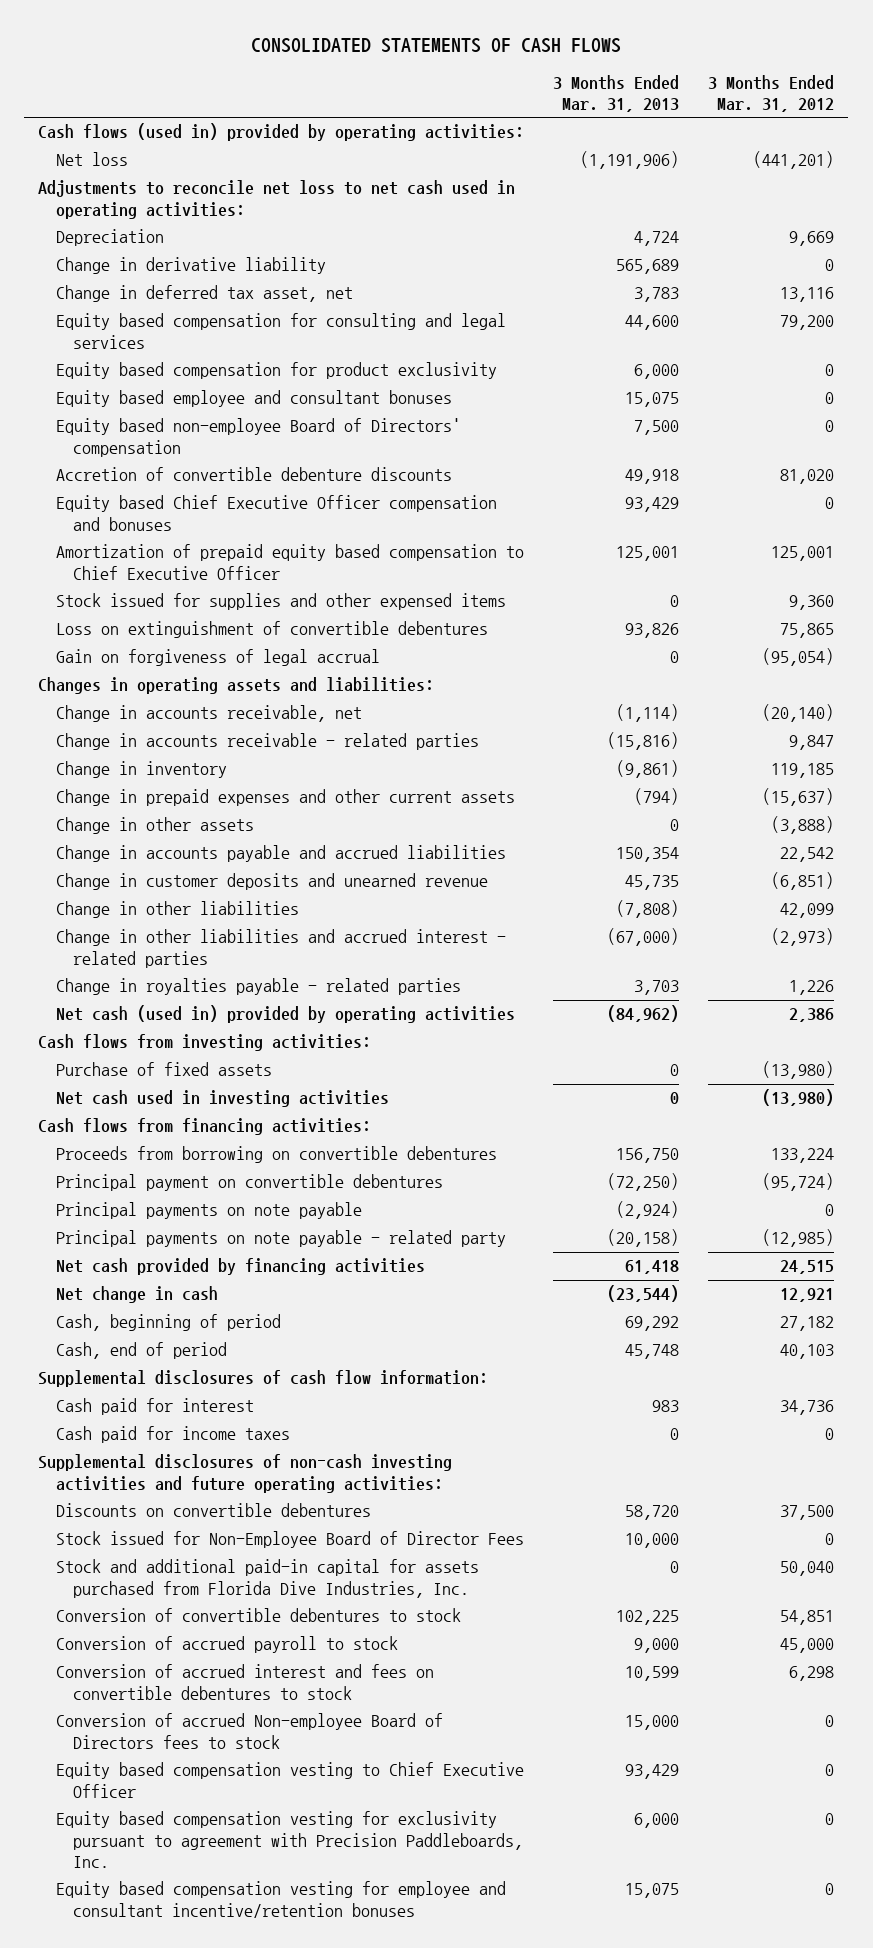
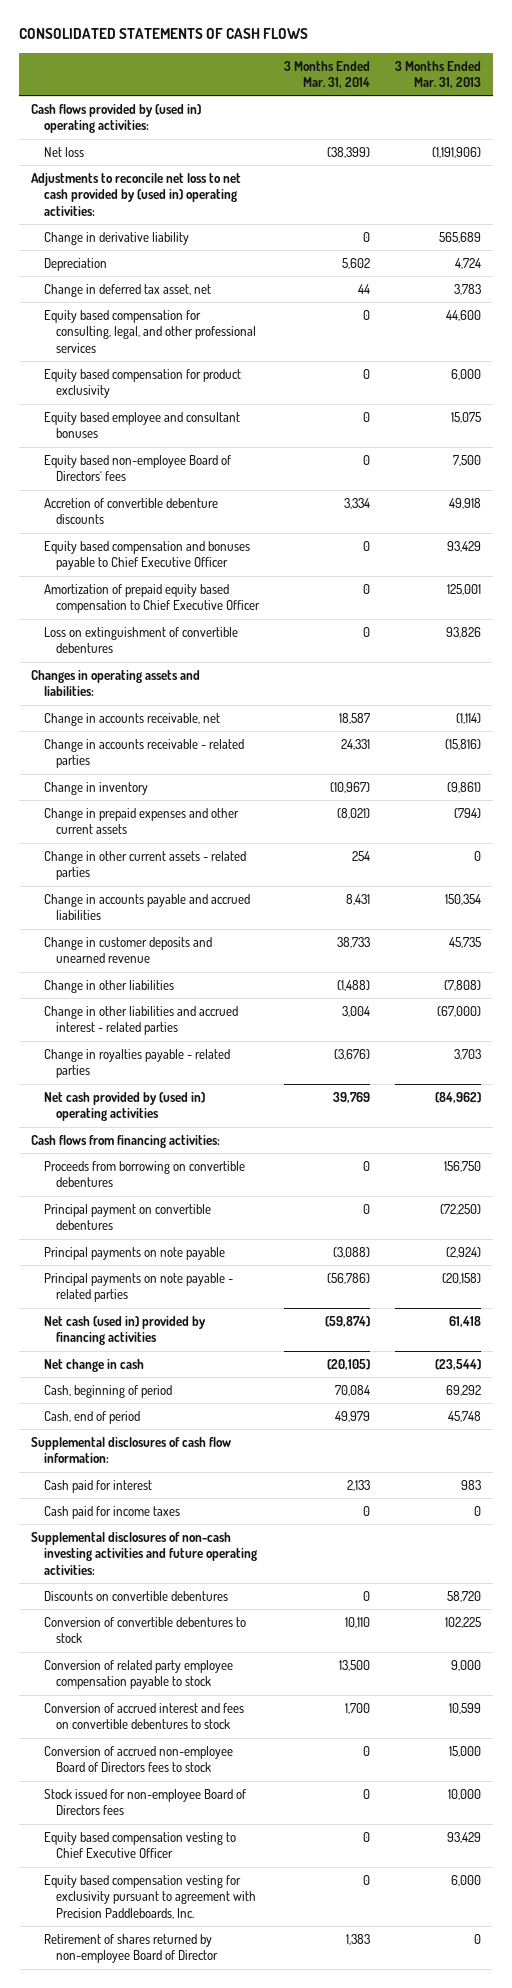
[708,74,835,112] 3 Months Ended Mar. 31, 2012 -> none
none -> [284,60,371,89] 3 Months Ended Mar. 31, 2014
[38,123,525,142] Cash flows (used in) provided by operating activities: -> [31,103,202,134] Cash flows provided by (used in) operating activities:
[38,180,516,219] Adjustments to reconcile net loss to net cash used in operating activities: -> [31,172,242,217] Adjustments to reconcile net loss to net cash provided by (used in) operating activities:
[55,229,164,247] Depreciation -> [43,257,107,271] Depreciation
[55,313,506,349] Equity based compensation for consulting and legal services -> [43,309,257,354] Equity based compensation for consulting, legal, and other professional services
[55,418,461,457] Equity based non-employee Board of Directors' compensation -> [43,454,231,482] Equity based non-employee Board of Directors' fees
[55,495,497,531] Equity based Chief Executive Officer compensation and bonuses -> [43,540,250,571] Equity based compensation and bonuses payable to Chief Executive Officer
[55,593,506,611] Stock issued for supplies and other expensed items -> none
[55,649,380,667] Gain on forgiveness of legal accrual -> none
[55,817,254,835] Change in other assets -> [43,850,246,881] Change in other current assets - related parties
[38,1034,372,1052] Cash flows from investing activities: -> none
[55,1062,272,1077] Purchase of fixed assets -> none
[55,1090,389,1108] Net cash used in investing activities -> none
[55,1005,515,1024] Net cash (used in) provided by operating activities -> [43,1091,205,1122] Net cash provided by (used in) operating activities
[55,1230,506,1248] Principal payments on note payable - related party -> [43,1272,233,1303] Principal payments on note payable - related parties
[55,1258,425,1276] Net cash provided by financing activities -> [43,1315,206,1346] Net cash (used in) provided by financing activities
[55,1531,524,1549] Stock issued for Non-Employee Board of Director Fees -> none
[55,1559,479,1598] Stock and additional paid-in capital for assets purchased from Florida Dive Industries, Inc. -> none
[55,1636,398,1654] Conversion of accrued payroll to stock -> none
none -> [43,1659,233,1690] Conversion of related party employee compensation payable to stock
[55,1713,443,1749] Conversion of accrued Non-employee Board of Directors fees to stock -> [43,1745,233,1773] Conversion of accrued non-employee Board of Directors fees to stock
none -> [43,1788,246,1816] Stock issued for non-employee Board of Directors fees
[55,1881,506,1918] Equity based compensation vesting for employee and consultant incentive/retention bonuses -> none
none -> [43,1933,219,1964] Retirement of shares returned by non-employee Board of Director

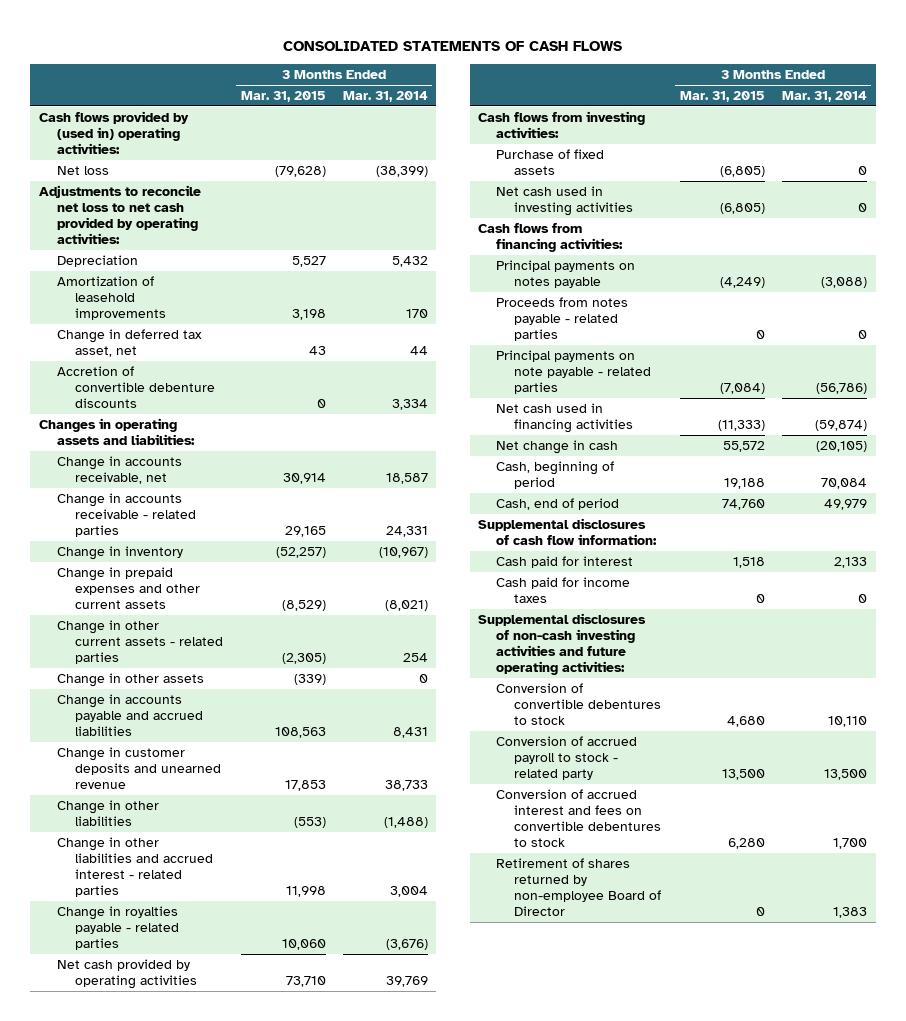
[394,60,481,89] 3 Months Ended Mar. 31, 2013 -> none
none -> [240,91,326,103] Mar. 31, 2015
[43,231,189,245] Change in derivative liability -> none
[31,172,242,217] Adjustments to reconcile net loss to net cash provided by (used in) operating activities: -> [39,184,202,245] Adjustments to reconcile net loss to net cash provided by operating activities:
[342,257,371,269] 5,602 -> [391,255,428,267] 5,432
none -> [57,275,167,321] Amortization of leasehold improvements
[43,309,257,354] Equity based compensation for consulting, legal, and other professional services -> none
[43,368,241,399] Equity based compensation for product exclusivity -> none
[43,411,240,439] Equity based employee and consultant bonuses -> none
[43,454,231,482] Equity based non-employee Board of Directors' fees -> none
[43,540,250,571] Equity based compensation and bonuses payable to Chief Executive Officer -> none
[43,583,261,614] Amortization of prepaid equity based compensation to Chief Executive Officer -> none
[43,626,238,654] Loss on extinguishment of convertible debentures -> none
none -> [57,672,205,687] Change in other assets
[43,1091,205,1122] Net cash provided by (used in) operating activities -> [57,958,198,990] Net cash provided by operating activities
none -> [478,110,646,139] Cash flows from investing activities:
none -> [496,148,605,176] Purchase of fixed assets
none -> [496,185,634,217] Net cash used in investing activities
[43,1160,245,1188] Proceeds from borrowing on convertible debentures -> none
[43,1203,211,1231] Principal payment on convertible debentures -> none
[43,1246,225,1260] Principal payments on note payable -> [496,259,636,289] Principal payments on notes payable
none -> [496,296,629,342] Proceeds from notes payable - related parties
[43,1315,206,1346] Net cash (used in) provided by financing activities -> [496,402,634,434] Net cash used in financing activities
[43,1590,228,1601] Discounts on convertible debentures -> none
[43,1659,233,1690] Conversion of related party employee compensation payable to stock -> [496,735,638,781] Conversion of accrued payroll to stock - related party
[43,1745,233,1773] Conversion of accrued non-employee Board of Directors fees to stock -> none
[43,1788,246,1816] Stock issued for non-employee Board of Directors fees -> none
[43,1831,236,1859] Equity based compensation vesting to Chief Executive Officer -> none
[43,1874,257,1920] Equity based compensation vesting for exclusivity pursuant to agreement with Precision Paddleboards, Inc. -> none

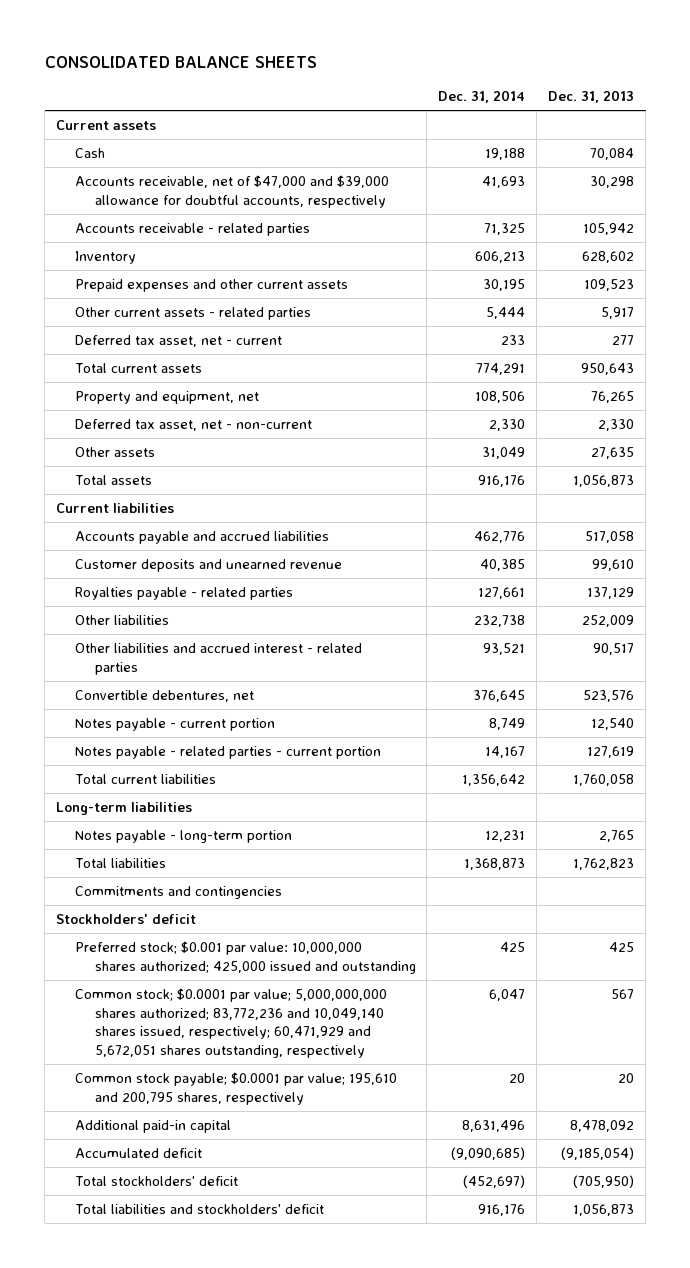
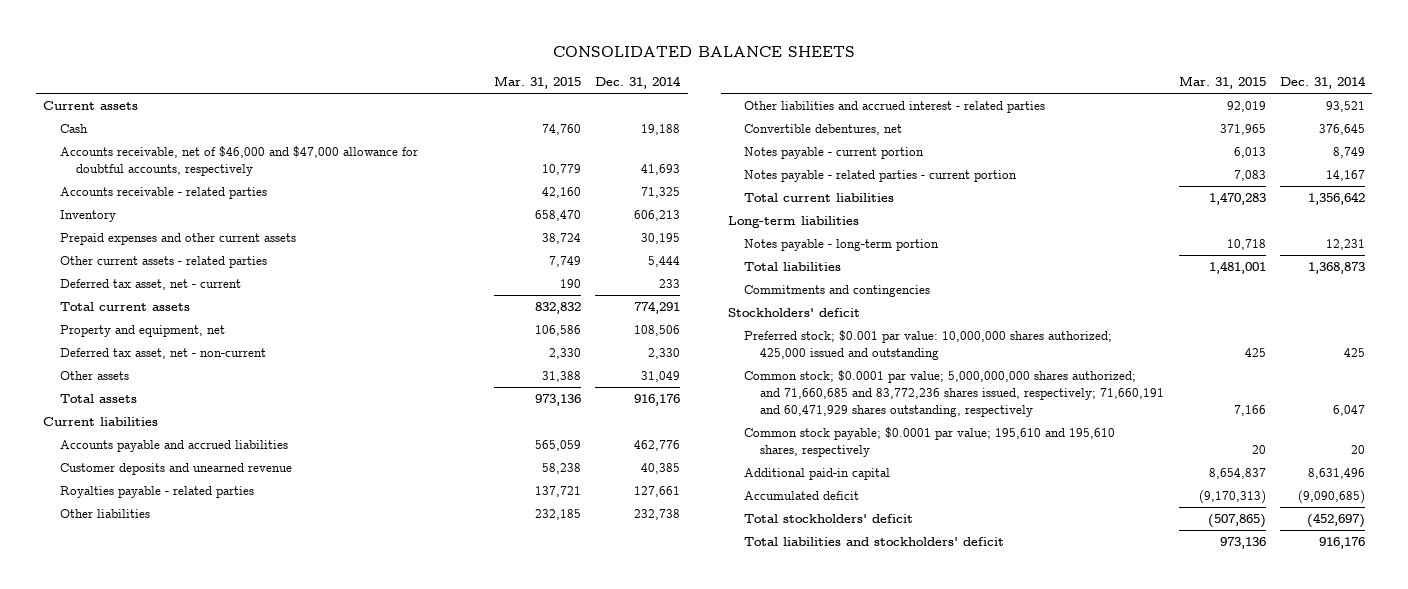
[548,90,635,104] Dec. 31, 2013 -> none
none -> [494,76,582,90] Mar. 31, 2015
[75,174,390,208] Accounts receivable, net of $47,000 and $39,000 allowance for doubtful accounts, respectively -> [59,146,418,177] Accounts receivable, net of $46,000 and $47,000 allowance for doubtful accounts, respectively
[75,987,388,1059] Common stock; $0.0001 par value; 5,000,000,000 shares authorized; 83,772,236 and 10,049,140 shares issued, respectively; 60,471,929 and 5,672,051 shares outstanding, respectively -> [744,370,1165,418] Common stock; $0.0001 par value; 5,000,000,000 shares authorized; and 71,660,685 and 83,772,236 shares issued, respectively; 71,660,191 and 60,471,929 shares outstanding, respectively
[75,1071,398,1105] Common stock payable; $0.0001 par value; 195,610 and 200,795 shares, respectively -> [744,427,1116,458] Common stock payable; $0.0001 par value; 195,610 and 195,610 shares, respectively

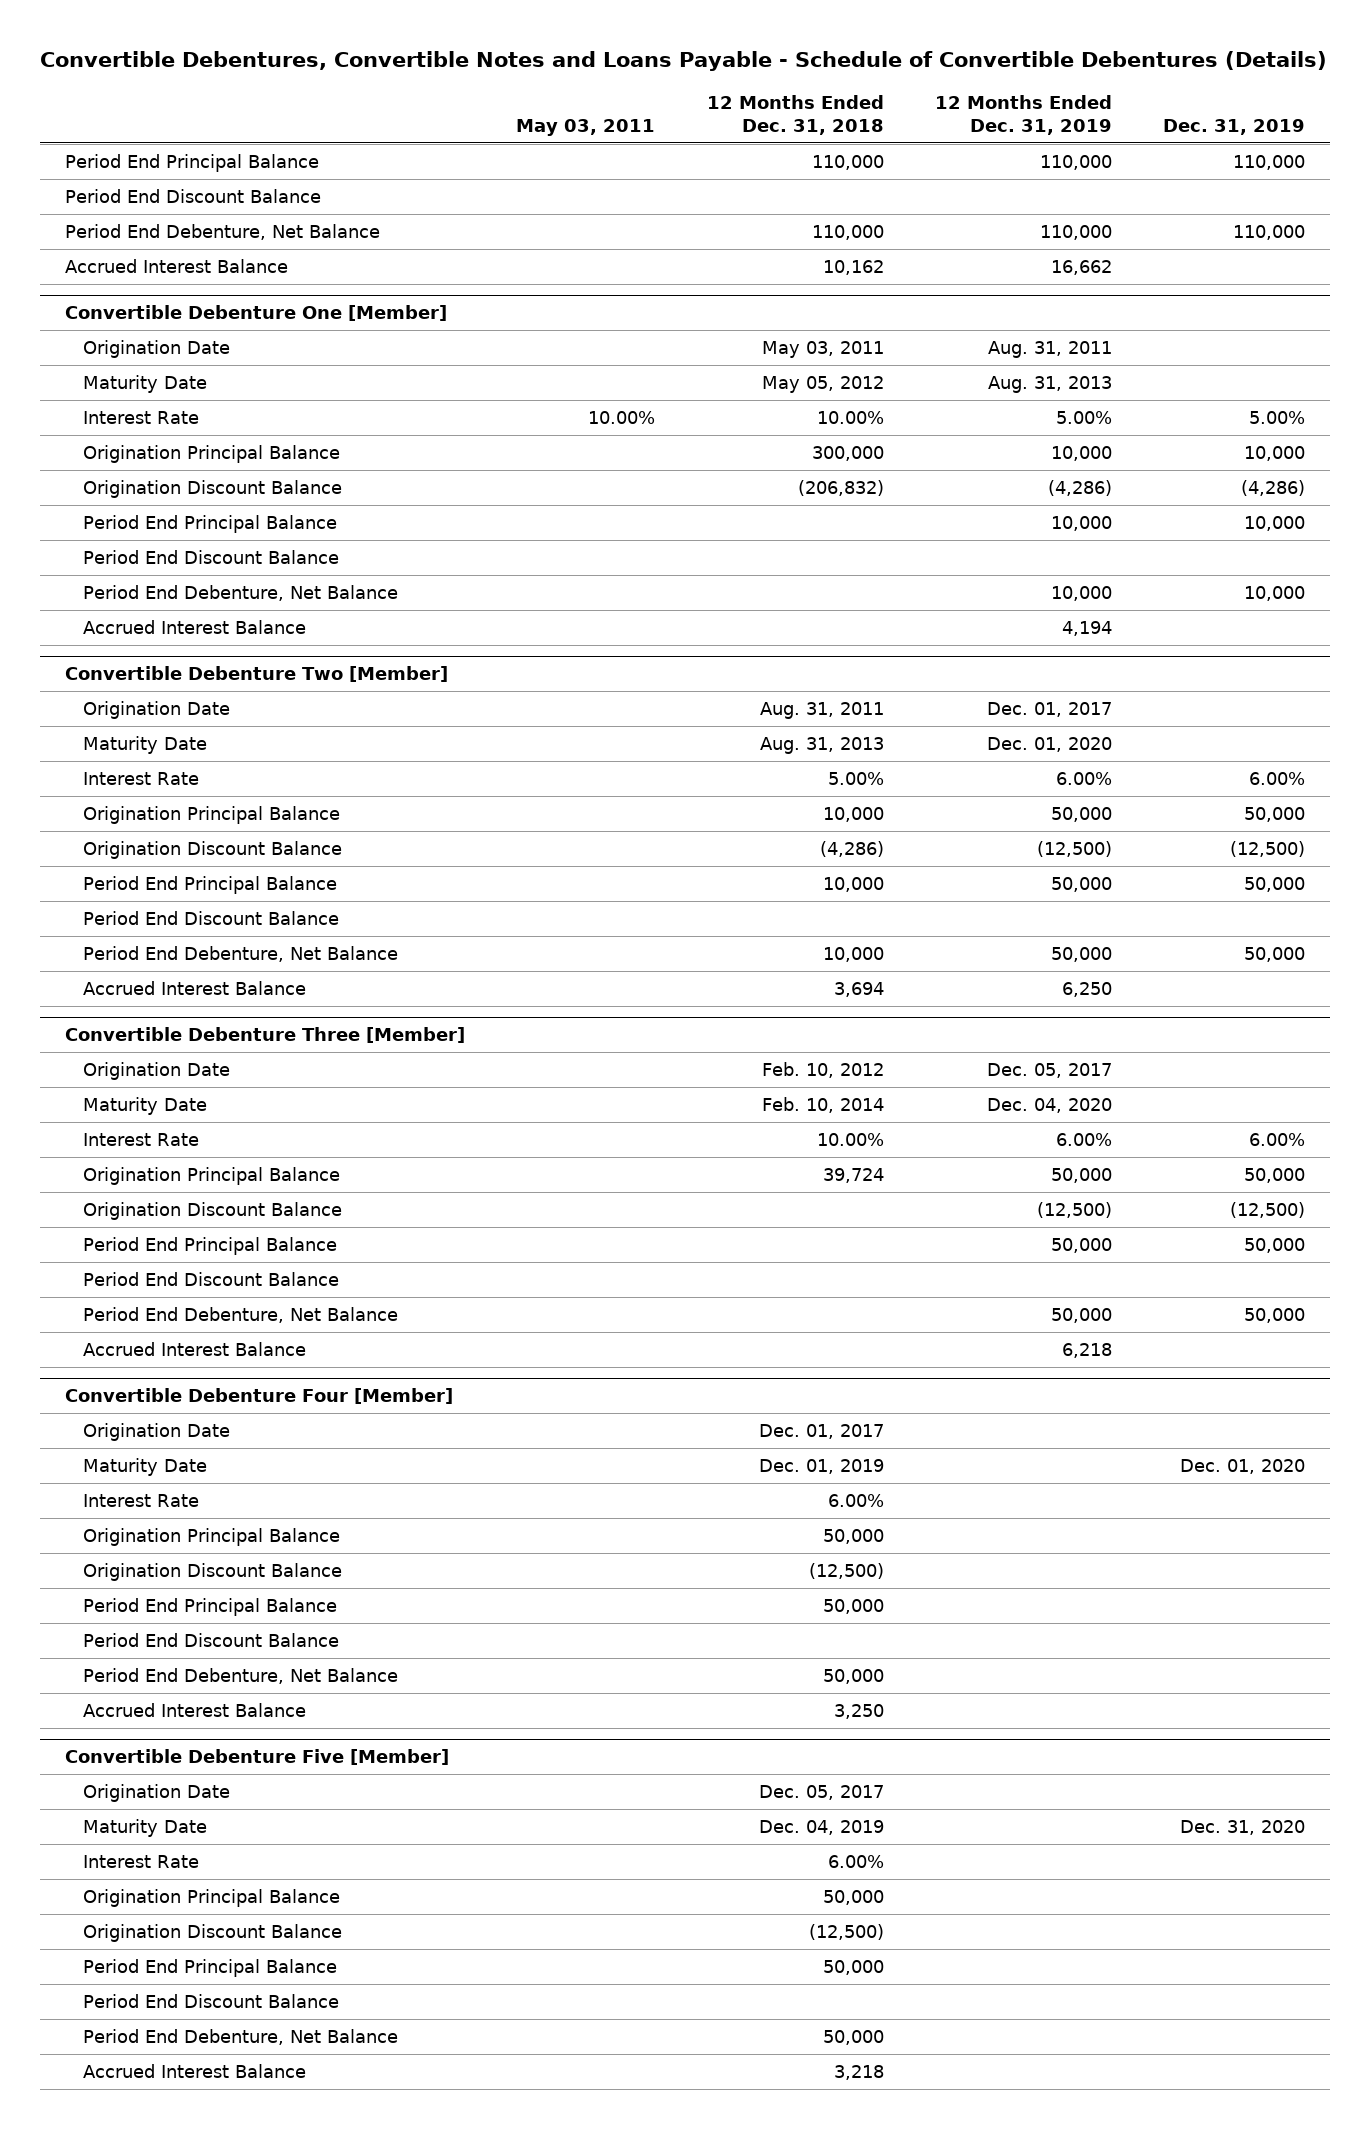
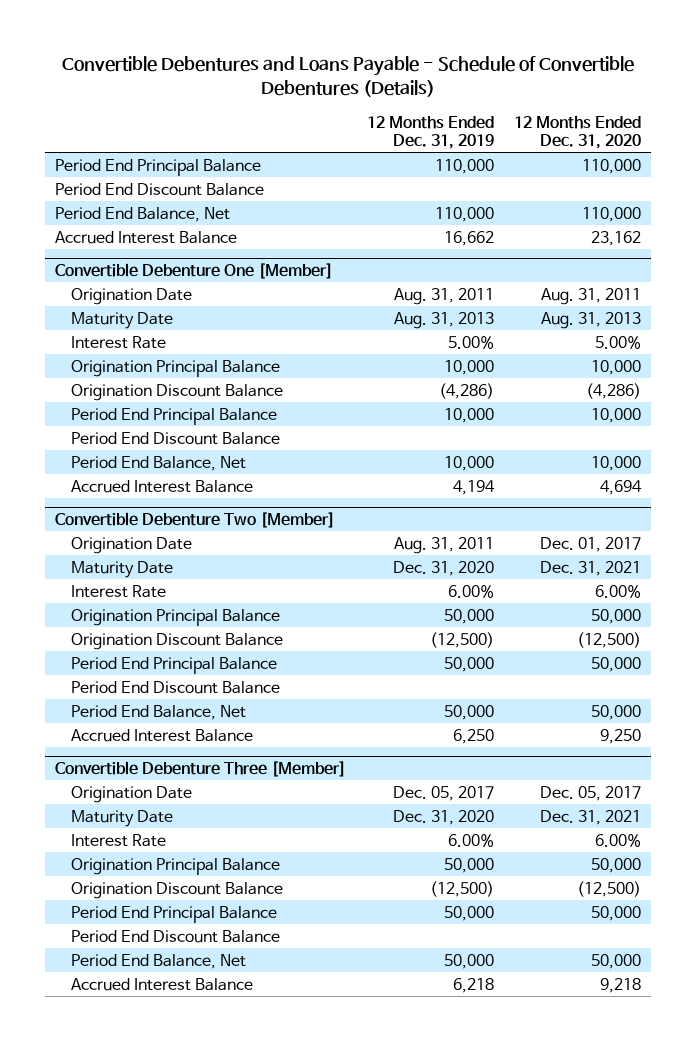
[39,51,1327,72] Convertible Debentures, Convertible Notes and Loans Payable - Schedule of Convertible Debentures (Details) -> [62,55,635,98] Convertible Debentures and Loans Payable - Schedule of Convertible Debentures (Details)
[516,118,656,136] May 03, 2011 -> none
[706,94,884,135] 12 Months Ended Dec. 31, 2018 -> none
[1162,118,1305,135] Dec. 31, 2019 -> none
none -> [513,115,641,149] 12 Months Ended Dec. 31, 2020
[65,223,381,240] Period End Debenture, Net Balance -> [55,206,231,222] Period End Balance, Net
[83,584,399,601] Period End Debenture, Net Balance -> [70,455,246,471] Period End Balance, Net
[986,701,1112,717] Dec. 01, 2017 -> [393,536,494,554] Aug. 31, 2011
[986,736,1112,752] Dec. 01, 2020 -> [392,560,494,576] Dec. 31, 2020
[83,945,399,962] Period End Debenture, Net Balance -> [70,704,246,720] Period End Balance, Net
[986,1097,1112,1113] Dec. 04, 2020 -> [392,809,494,825] Dec. 31, 2020
[83,1306,399,1323] Period End Debenture, Net Balance -> [70,953,246,969] Period End Balance, Net
[65,1388,454,1405] Convertible Debenture Four [Member] -> none
[83,1422,231,1441] Origination Date -> none
[83,1457,208,1476] Maturity Date -> none
[83,1493,200,1507] Interest Rate -> none
[83,1527,341,1546] Origination Principal Balance -> none
[83,1562,343,1581] Origination Discount Balance -> none
[83,1597,338,1616] Period End Principal Balance -> none
[83,1632,340,1647] Period End Discount Balance -> none
[83,1667,399,1684] Period End Debenture, Net Balance -> none
[83,1702,307,1717] Accrued Interest Balance -> none
[65,1749,450,1766] Convertible Debenture Five [Member] -> none
[83,1783,231,1802] Origination Date -> none
[83,1818,208,1837] Maturity Date -> none
[83,1854,200,1868] Interest Rate -> none
[83,1888,341,1907] Origination Principal Balance -> none
[83,1923,343,1942] Origination Discount Balance -> none
[83,1958,338,1977] Period End Principal Balance -> none
[83,1993,340,2008] Period End Discount Balance -> none
[83,2028,399,2045] Period End Debenture, Net Balance -> none
[83,2063,307,2078] Accrued Interest Balance -> none

